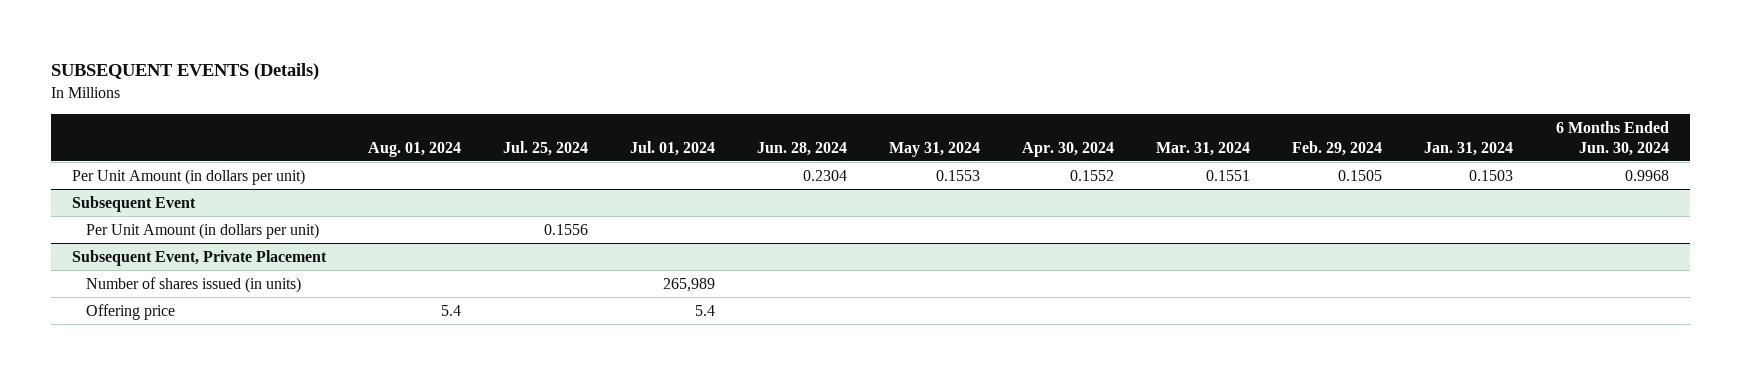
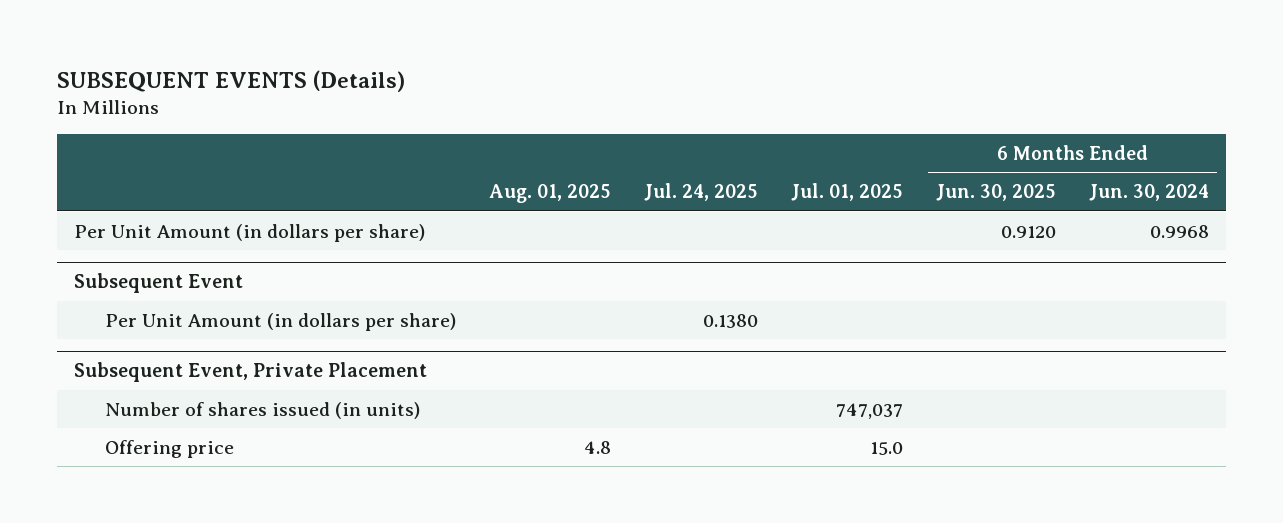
[367,141,461,157] Aug. 01, 2024 -> none
[502,140,588,156] Jul. 25, 2024 -> none
[629,140,715,156] Jul. 01, 2024 -> none
[757,141,848,156] Jun. 28, 2024 -> none
[889,141,981,157] May 31, 2024 -> none
[1022,141,1115,157] Apr. 30, 2024 -> none
[1156,141,1251,156] Mar. 31, 2024 -> none
[1292,140,1383,156] Feb. 29, 2024 -> none
[1424,141,1514,156] Jan. 31, 2024 -> none
none -> [488,184,611,204] Aug. 01, 2025
none -> [643,183,758,202] Jul. 24, 2025
none -> [790,183,903,202] Jul. 01, 2025
none -> [936,184,1057,202] Jun. 30, 2025
[71,168,305,185] Per Unit Amount (in dollars per unit) -> [73,224,425,243] Per Unit Amount (in dollars per share)
[85,222,319,239] Per Unit Amount (in dollars per unit) -> [104,313,456,332] Per Unit Amount (in dollars per share)

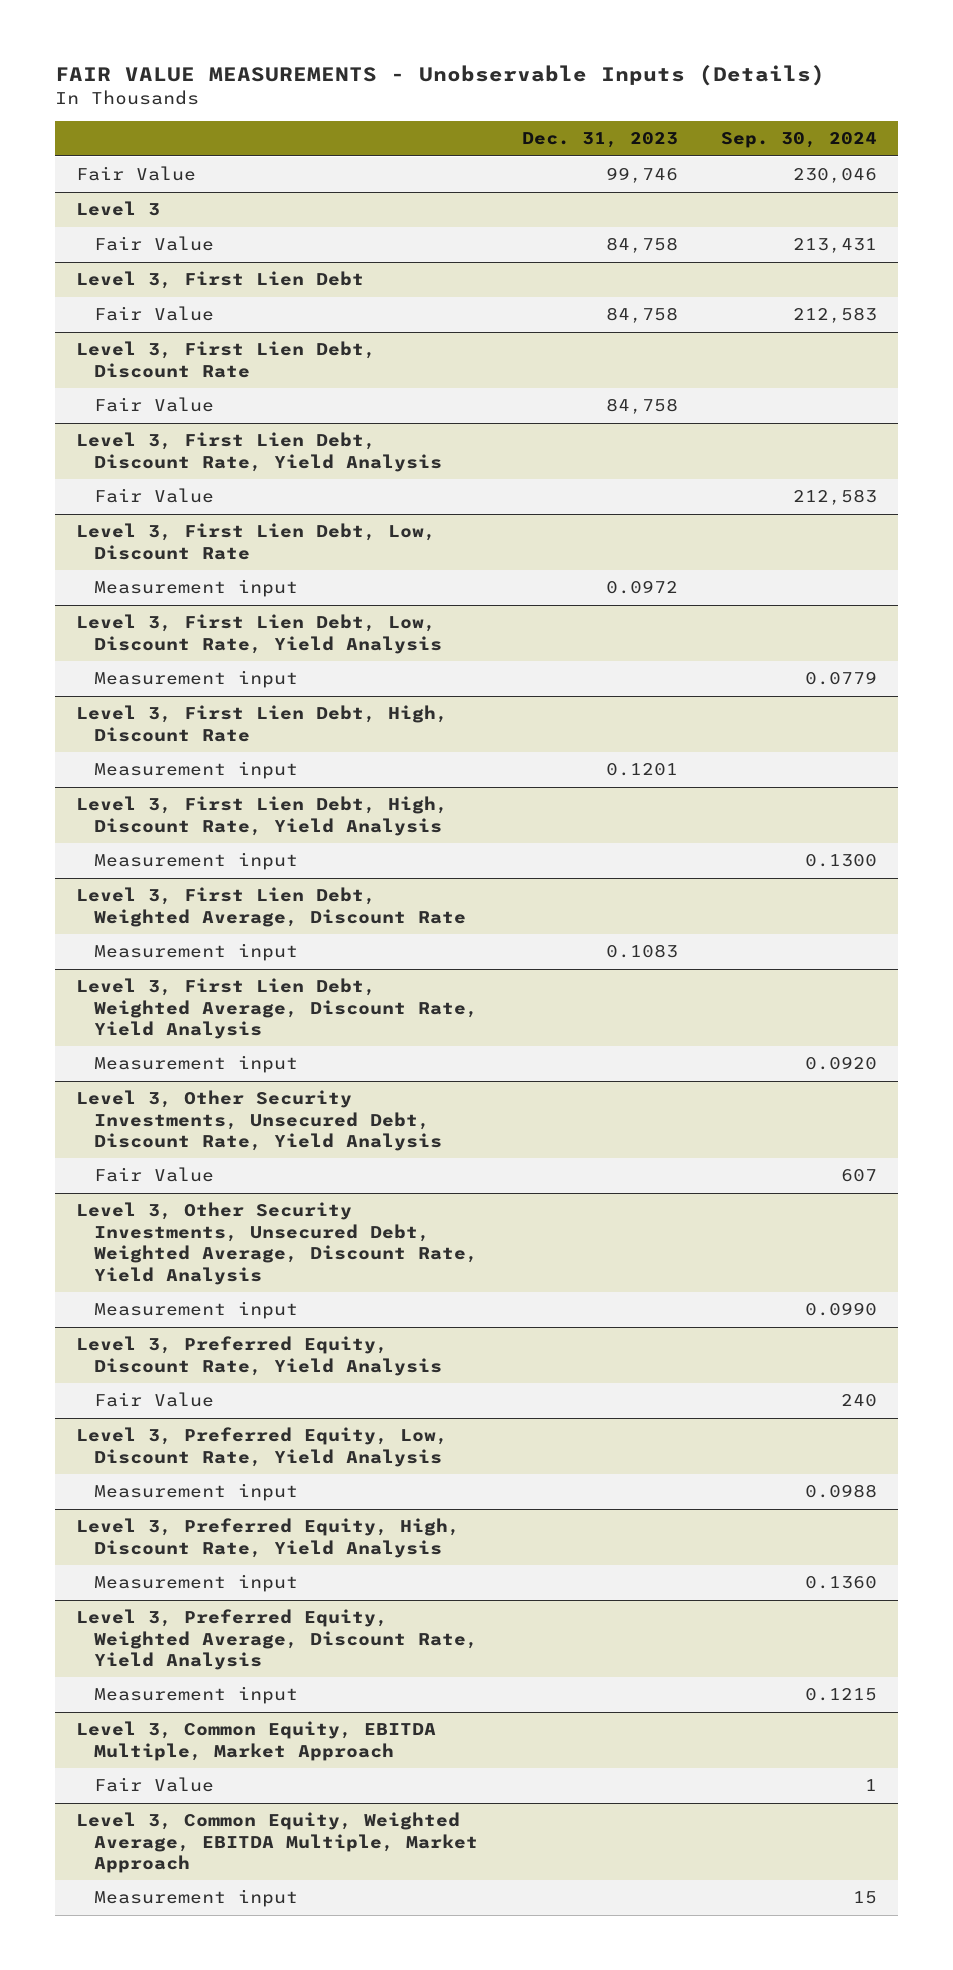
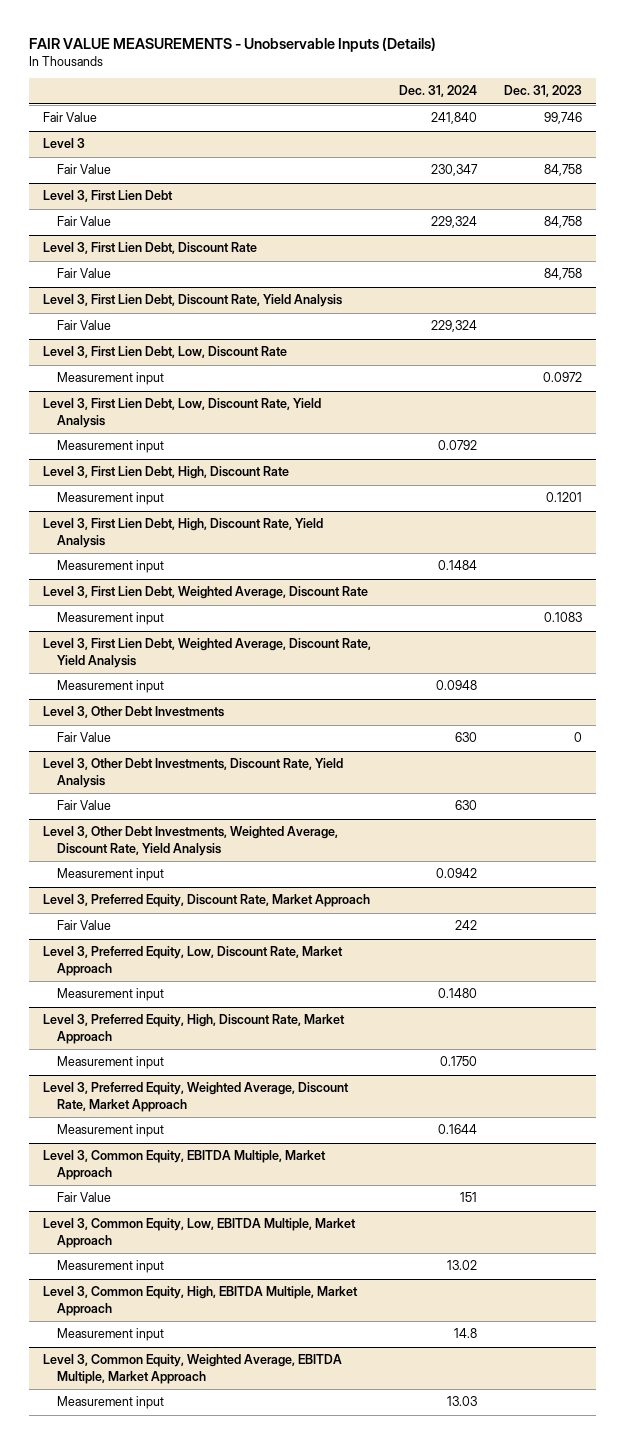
[720,132,877,149] Sep. 30, 2024 -> none
none -> [398,85,477,98] Dec. 31, 2024
none -> [43,706,225,719] Level 3, Other Debt Investments
none -> [57,732,112,743] Fair Value
[76,1090,443,1152] Level 3, Other Security Investments, Unsecured Debt, Discount Rate, Yield Analysis -> [43,758,344,788] Level 3, Other Debt Investments, Discount Rate, Yield Analysis
[76,1202,479,1285] Level 3, Other Security Investments, Unsecured Debt, Weighted Average, Discount Rate, Yield Analysis -> [43,826,339,856] Level 3, Other Debt Investments, Weighted Average, Discount Rate, Yield Analysis
[76,1336,443,1376] Level 3, Preferred Equity, Discount Rate, Yield Analysis -> [43,894,371,908] Level 3, Preferred Equity, Discount Rate, Market Approach
[76,1427,449,1467] Level 3, Preferred Equity, Low, Discount Rate, Yield Analysis -> [43,946,344,976] Level 3, Preferred Equity, Low, Discount Rate, Market Approach
[76,1518,461,1558] Level 3, Preferred Equity, High, Discount Rate, Yield Analysis -> [43,1014,346,1044] Level 3, Preferred Equity, High, Discount Rate, Market Approach
[76,1609,479,1671] Level 3, Preferred Equity, Weighted Average, Discount Rate, Yield Analysis -> [43,1082,350,1112] Level 3, Preferred Equity, Weighted Average, Discount Rate, Market Approach
none -> [43,1218,357,1248] Level 3, Common Equity, Low, EBITDA Multiple, Market Approach
none -> [57,1260,165,1274] Measurement input
none -> [43,1286,359,1316] Level 3, Common Equity, High, EBITDA Multiple, Market Approach
none -> [57,1328,165,1342] Measurement input

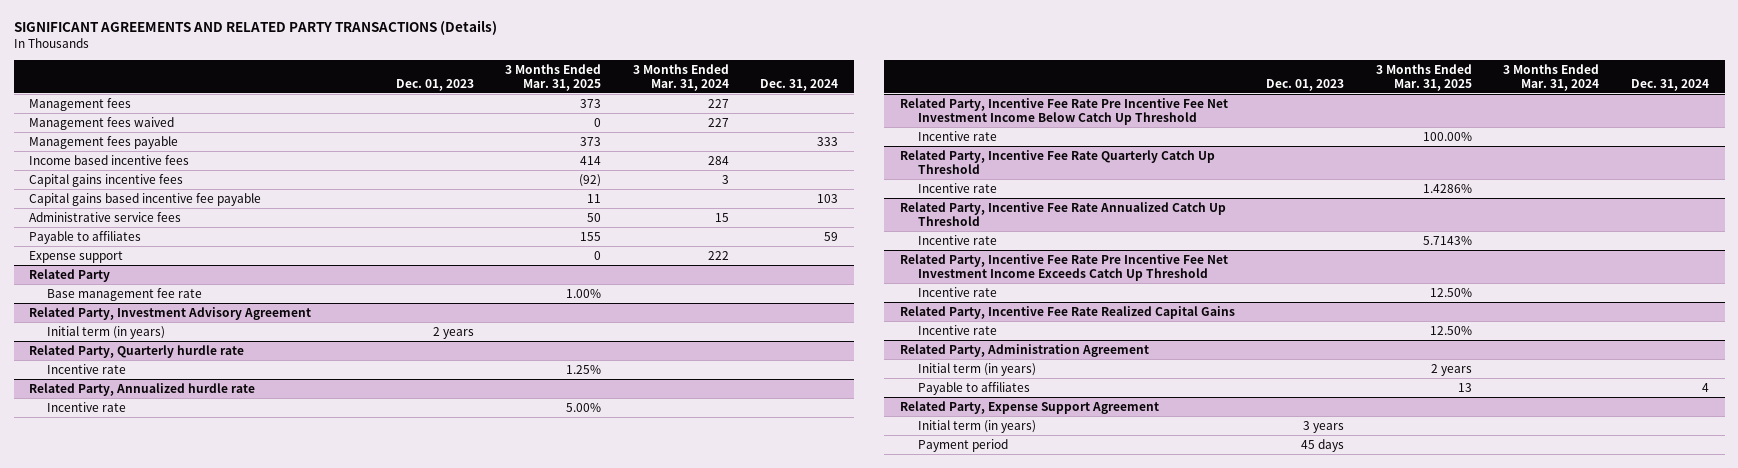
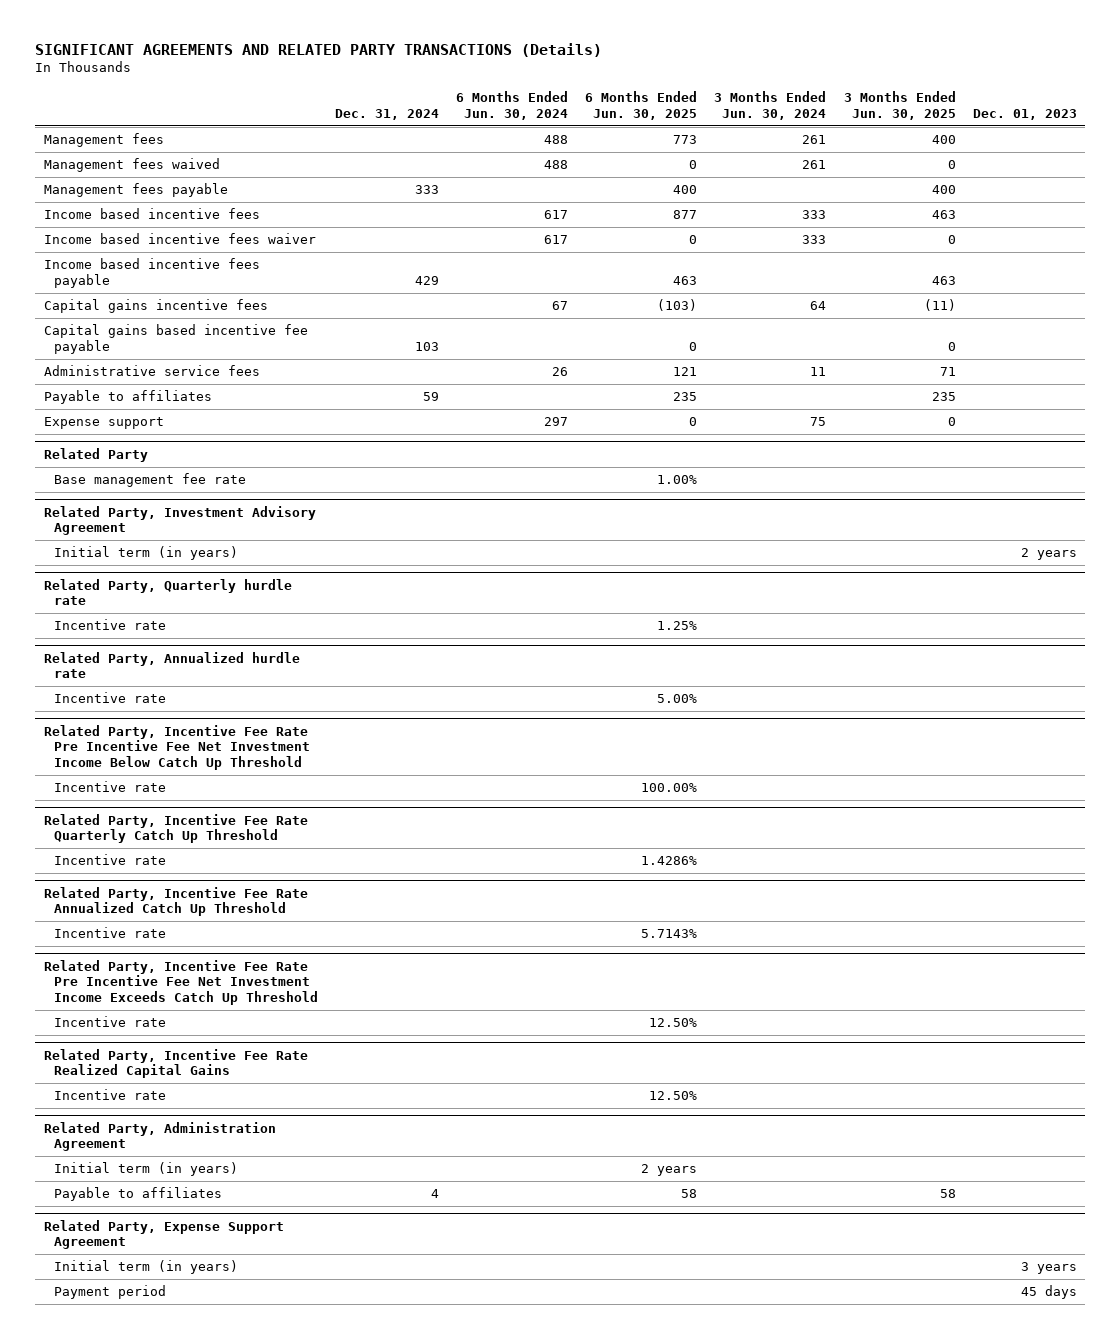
[505,63,602,91] 3 Months Ended Mar. 31, 2025 -> none
[632,63,729,91] 3 Months Ended Mar. 31, 2024 -> none
none -> [456,91,569,120] 6 Months Ended Jun. 30, 2024
none -> [585,91,698,120] 6 Months Ended Jun. 30, 2025
none -> [714,91,827,120] 3 Months Ended Jun. 30, 2024
none -> [843,91,956,120] 3 Months Ended Jun. 30, 2025
none -> [43,233,316,245] Income based incentive fees waiver
none -> [43,258,260,288] Income based incentive fees payable

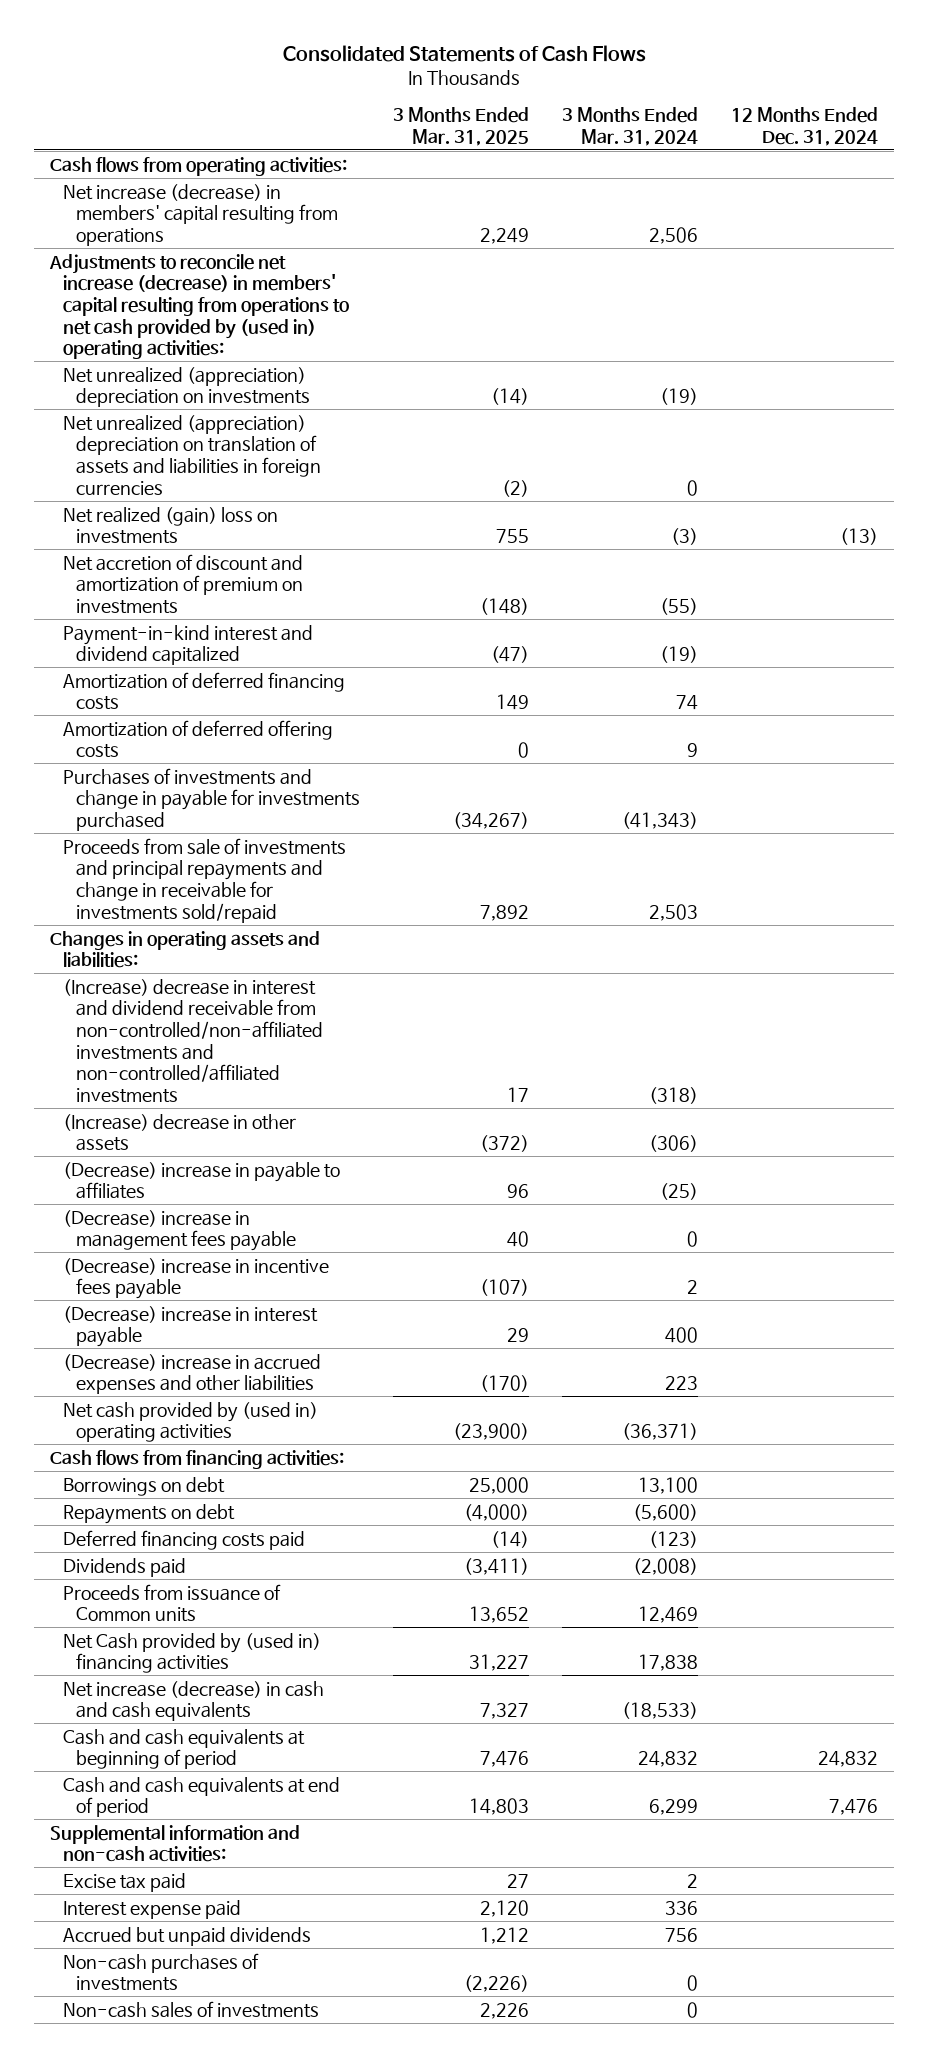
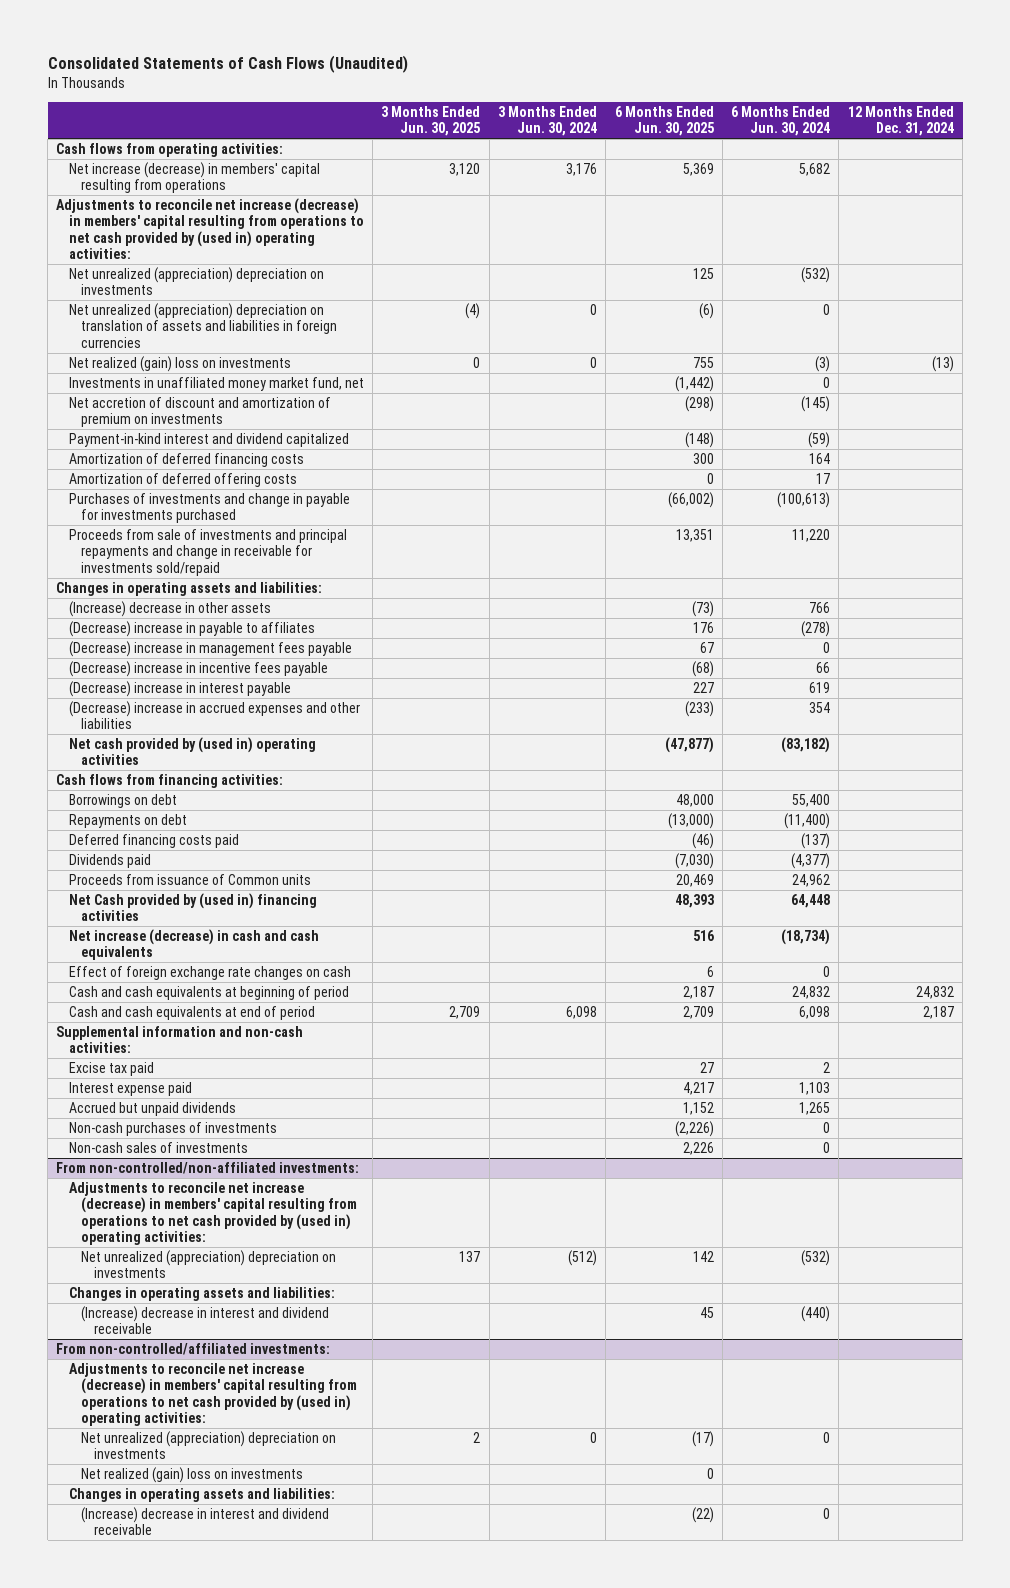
[283,44,647,62] Consolidated Statements of Cash Flows -> [47,55,408,74] Consolidated Statements of Cash Flows (Unaudited)
[393,107,530,146] 3 Months Ended Mar. 31, 2025 -> none
[561,107,698,146] 3 Months Ended Mar. 31, 2024 -> none
none -> [381,105,481,137] 3 Months Ended Jun. 30, 2025
none -> [497,105,597,137] 3 Months Ended Jun. 30, 2024
none -> [614,105,714,137] 6 Months Ended Jun. 30, 2025
none -> [731,105,831,137] 6 Months Ended Jun. 30, 2024
none -> [68,376,364,391] Investments in unaffiliated money market fund, net
[63,978,324,1103] (Increase) decrease in interest and dividend receivable from non-controlled/non-affiliated investments and non-controlled/affiliated investments -> none
none -> [68,965,351,980] Effect of foreign exchange rate changes on cash
[828,1799,878,1816] 7,476 -> [922,1005,954,1019] 2,187
none -> [56,1161,360,1174] From non-controlled/non-affiliated investments:
none -> [68,1181,358,1246] Adjustments to reconcile net increase (decrease) in members' capital resulting from operations to net cash provided by (used in) operating activities:
none -> [81,1249,337,1279] Net unrealized (appreciation) depreciation on investments
none -> [68,1286,335,1301] Changes in operating assets and liabilities:
none -> [81,1305,330,1335] (Increase) decrease in interest and dividend receivable
none -> [56,1342,331,1355] From non-controlled/affiliated investments:
none -> [68,1362,358,1427] Adjustments to reconcile net increase (decrease) in members' capital resulting from operations to net cash provided by (used in) operating activities:
none -> [81,1430,337,1460] Net unrealized (appreciation) depreciation on investments
none -> [81,1466,304,1483] Net realized (gain) loss on investments
none -> [68,1487,335,1502] Changes in operating assets and liabilities:
none -> [81,1506,330,1536] (Increase) decrease in interest and dividend receivable

